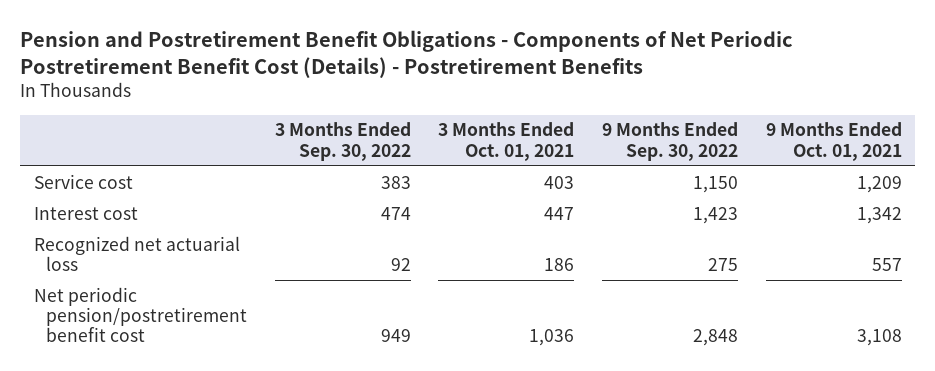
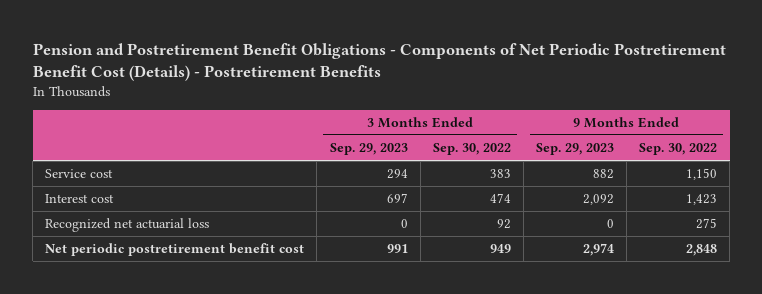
[438,122,575,161] 3 Months Ended Oct. 01, 2021 -> none
[765,122,902,161] 9 Months Ended Oct. 01, 2021 -> none
none -> [329,143,408,156] Sep. 29, 2023
none -> [535,143,614,156] Sep. 29, 2023
[33,286,248,343] Net periodic pension/postretirement benefit cost -> [45,243,305,257] Net periodic postretirement benefit cost

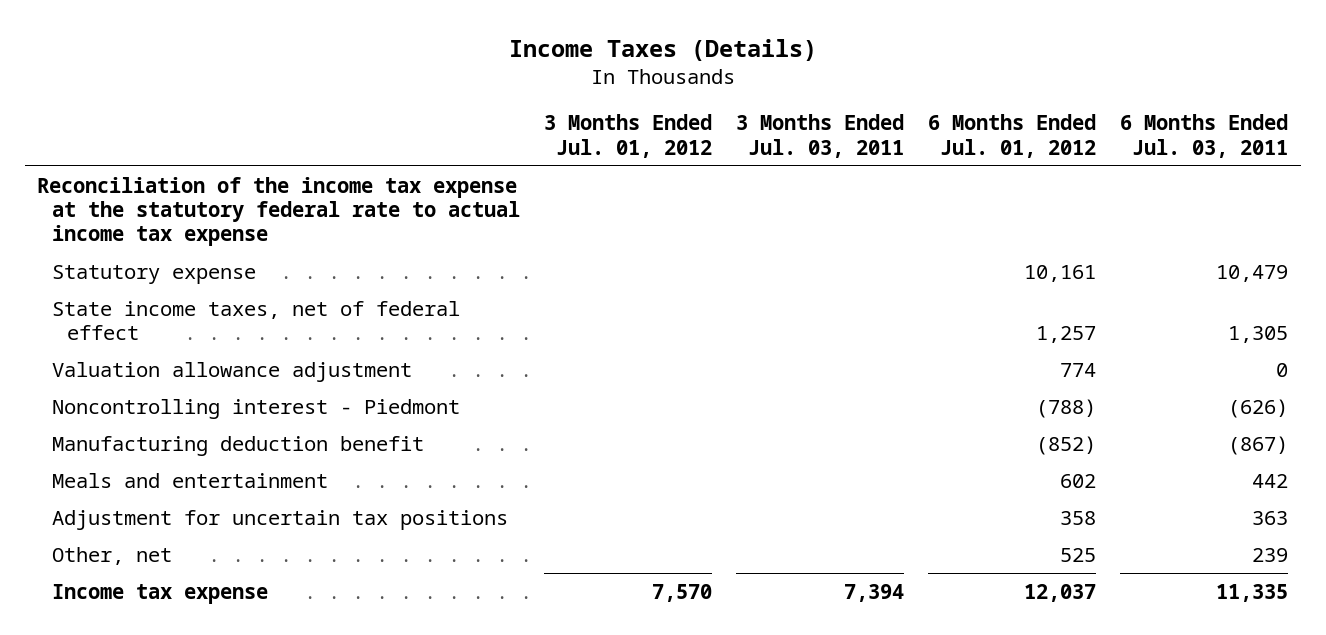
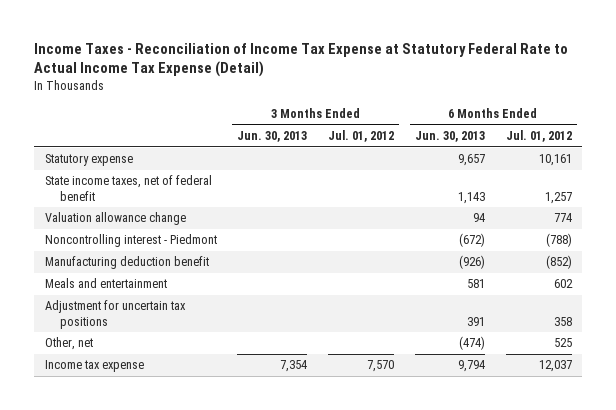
[508,38,817,61] Income Taxes (Details) -> [34,42,569,78] Income Taxes - Reconciliation of Income Tax Expense at Statutory Federal Rate to Actual Income Tax Expense (Detail)
[736,114,905,158] 3 Months Ended Jul. 03, 2011 -> none
[1120,114,1289,158] 6 Months Ended Jul. 03, 2011 -> none
none -> [237,130,308,142] Jun. 30, 2013
none -> [414,130,485,142] Jun. 30, 2013
[37,176,521,247] Reconciliation of the income tax expense at the statutory federal rate to actual income tax expense -> none
[52,300,461,341] State income taxes, net of federal effect -> [44,175,212,201] State income taxes, net of federal benefit
[52,361,413,382] Valuation allowance adjustment -> [44,212,186,226] Valuation allowance change

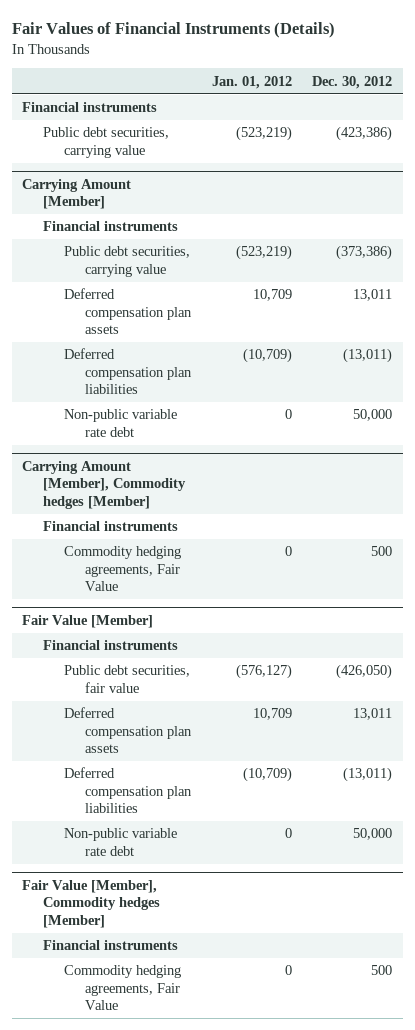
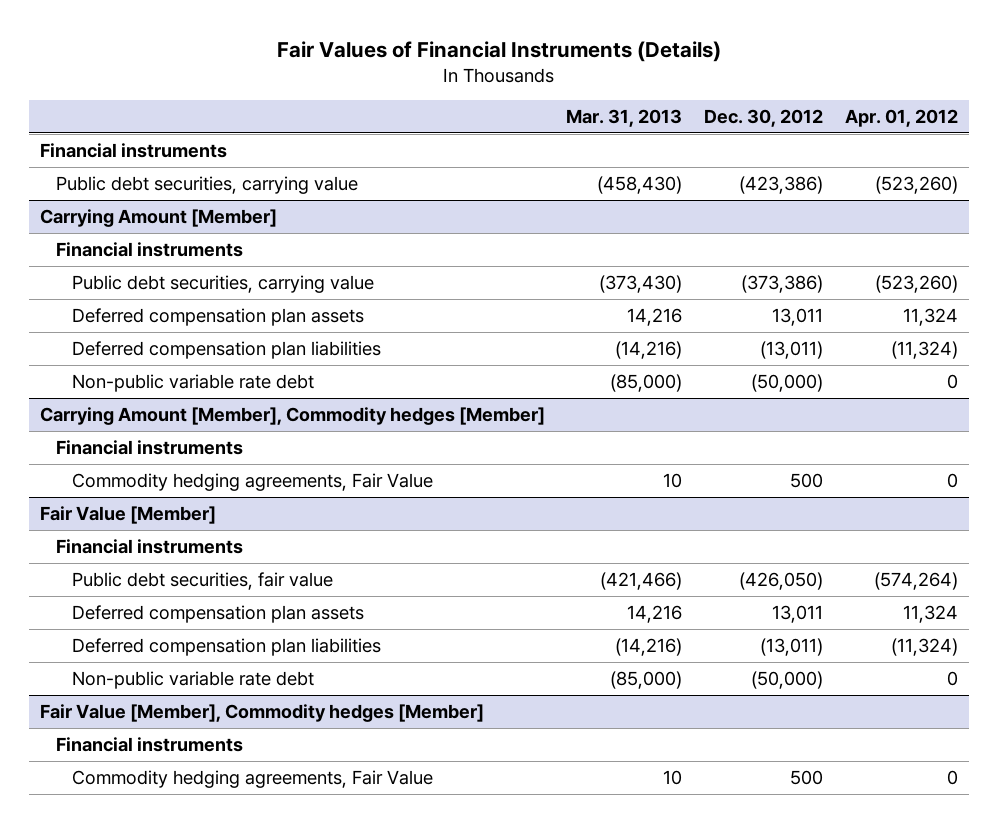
[211,75,292,89] Jan. 01, 2012 -> none
none -> [566,109,683,128] Mar. 31, 2013
none -> [845,109,959,128] Apr. 01, 2012
[353,409,393,422] 50,000 -> [751,373,824,392] (50,000)
[353,828,393,841] 50,000 -> [751,670,824,689] (50,000)

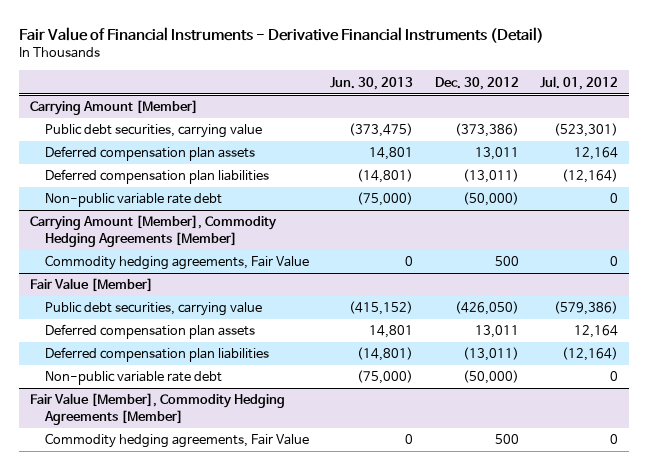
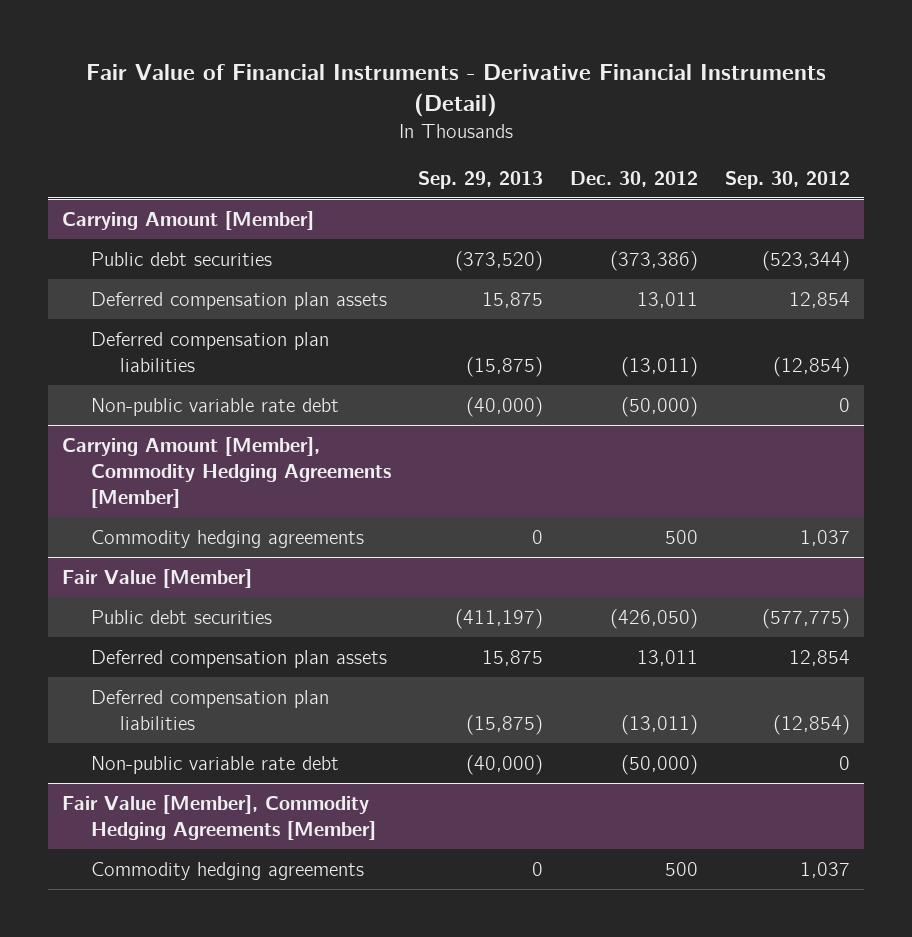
[330,76,414,90] Jun. 30, 2013 -> none
[540,75,619,90] Jul. 01, 2012 -> none
none -> [418,170,544,189] Sep. 29, 2013
none -> [725,170,851,189] Sep. 30, 2012
[44,124,262,139] Public debt securities, carrying value -> [91,251,273,266] Public debt securities
[44,255,309,271] Commodity hedging agreements, Fair Value -> [91,529,365,548] Commodity hedging agreements
[44,302,262,317] Public debt securities, carrying value -> [91,609,273,624] Public debt securities
[44,433,309,449] Commodity hedging agreements, Fair Value -> [91,861,365,880] Commodity hedging agreements

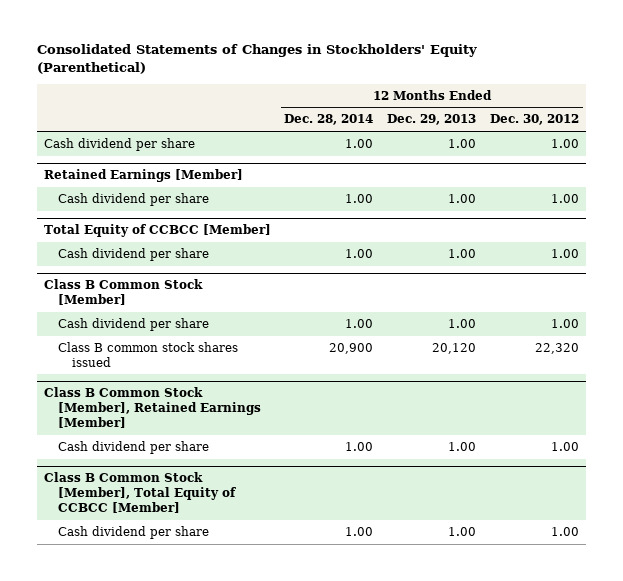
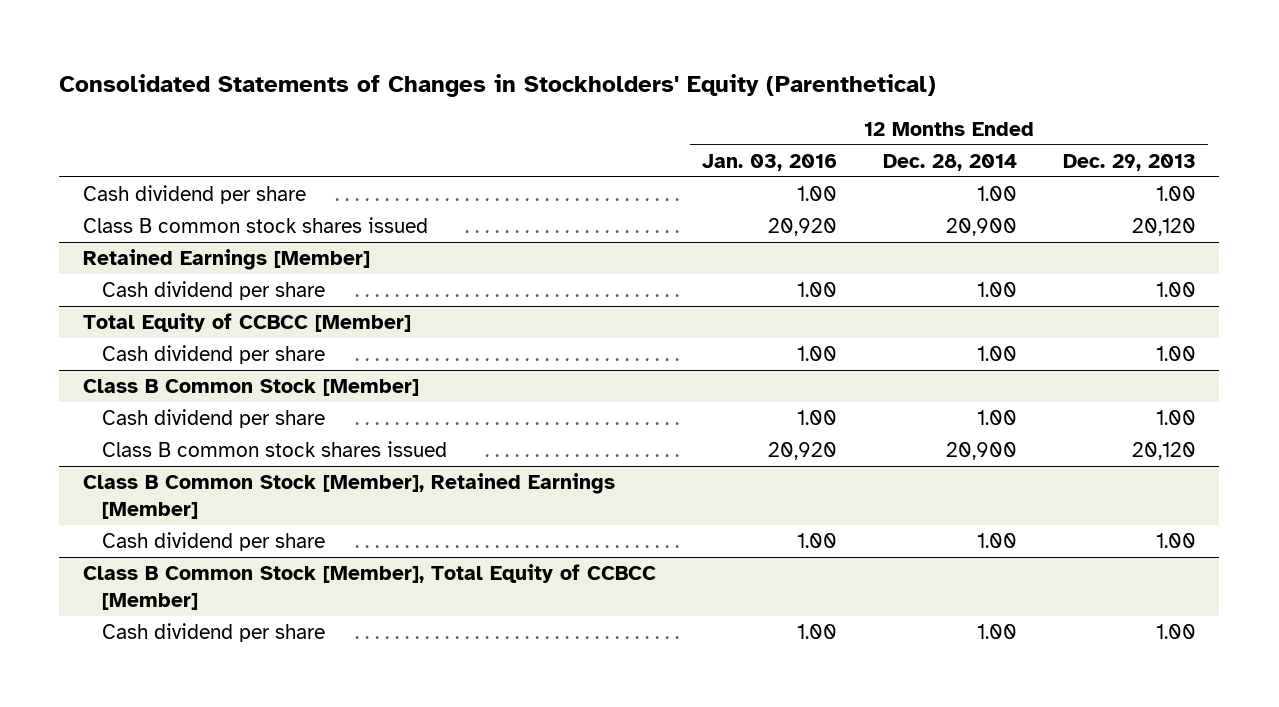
[490,114,580,126] Dec. 30, 2012 -> none
none -> [701,153,837,171] Jan. 03, 2016
none -> [82,217,428,234] Class B common stock shares issued

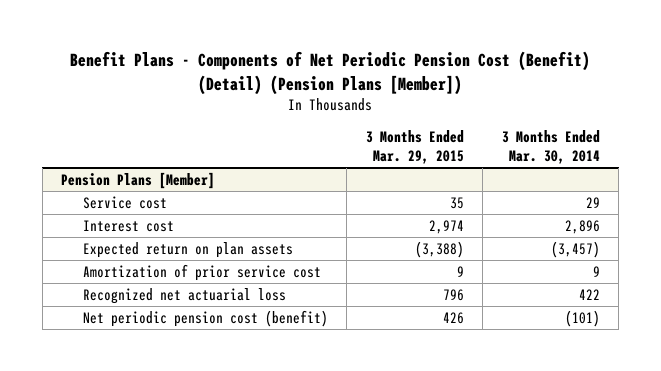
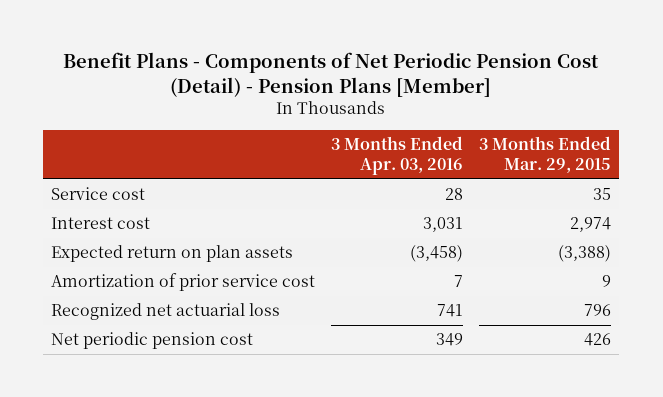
[70,50,591,95] Benefit Plans - Components of Net Periodic Pension Cost (Benefit) (Detail) (Pension Plans [Member]) -> [63,51,600,97] Benefit Plans - Components of Net Periodic Pension Cost (Detail) - Pension Plans [Member]
[501,130,600,164] 3 Months Ended Mar. 30, 2014 -> none
none -> [331,136,464,175] 3 Months Ended Apr. 03, 2016
[61,171,216,189] Pension Plans [Member] -> none
[82,309,328,327] Net periodic pension cost (benefit) -> [51,332,254,350] Net periodic pension cost

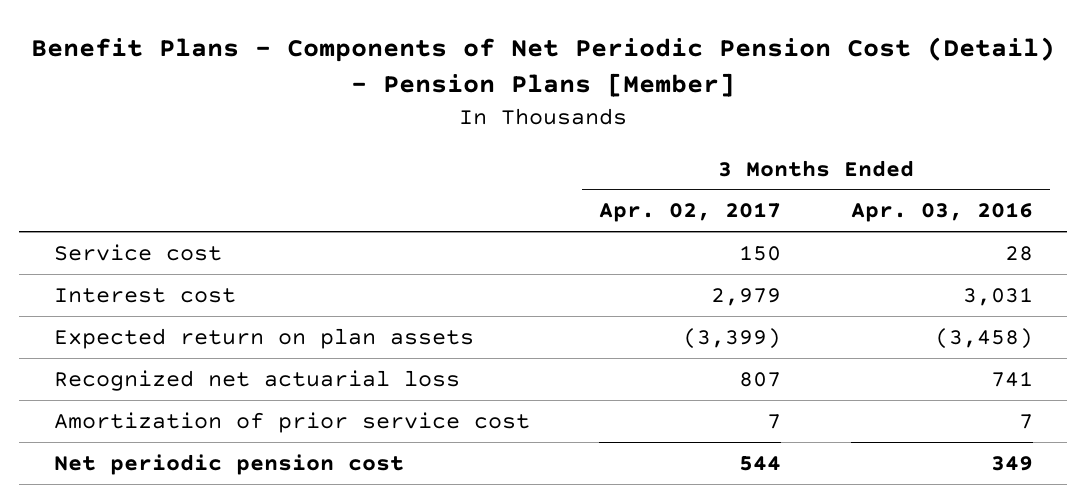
[479,136,612,173] 3 Months Ended Mar. 29, 2015 -> none
none -> [599,202,782,223] Apr. 02, 2017
[51,273,316,292] Amortization of prior service cost -> [53,411,530,433] Amortization of prior service cost

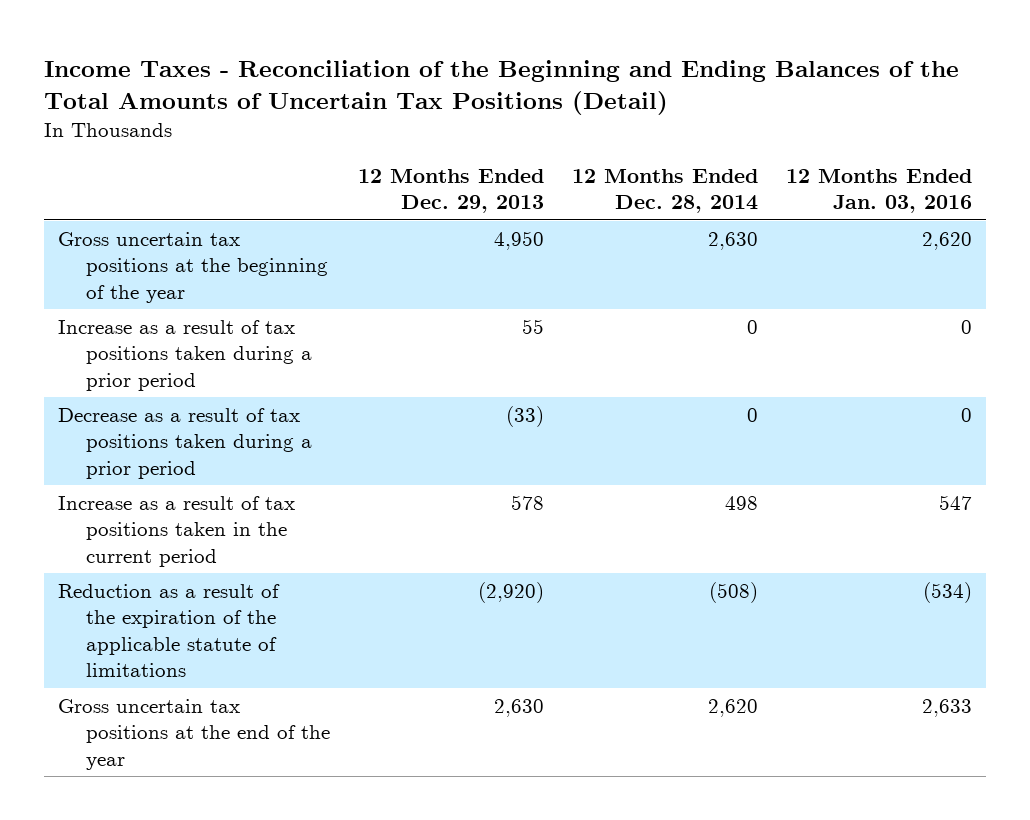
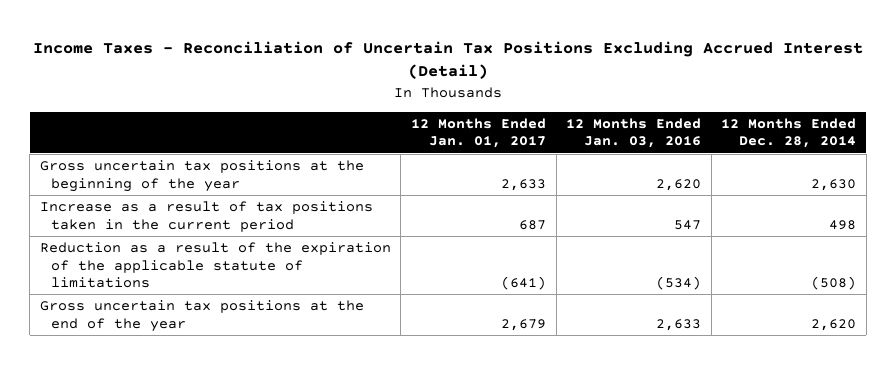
[44,59,960,115] Income Taxes - Reconciliation of the Beginning and Ending Balances of the Total Amounts of Uncertain Tax Positions (Detail) -> [33,41,864,80] Income Taxes - Reconciliation of Uncertain Tax Positions Excluding Accrued Interest (Detail)
[357,168,544,214] 12 Months Ended Dec. 29, 2013 -> none
none -> [411,117,547,149] 12 Months Ended Jan. 01, 2017
[58,319,313,391] Increase as a result of tax positions taken during a prior period -> none
[58,407,313,479] Decrease as a result of tax positions taken during a prior period -> none

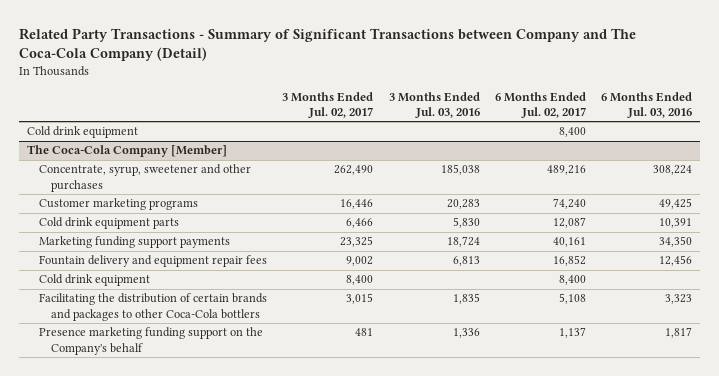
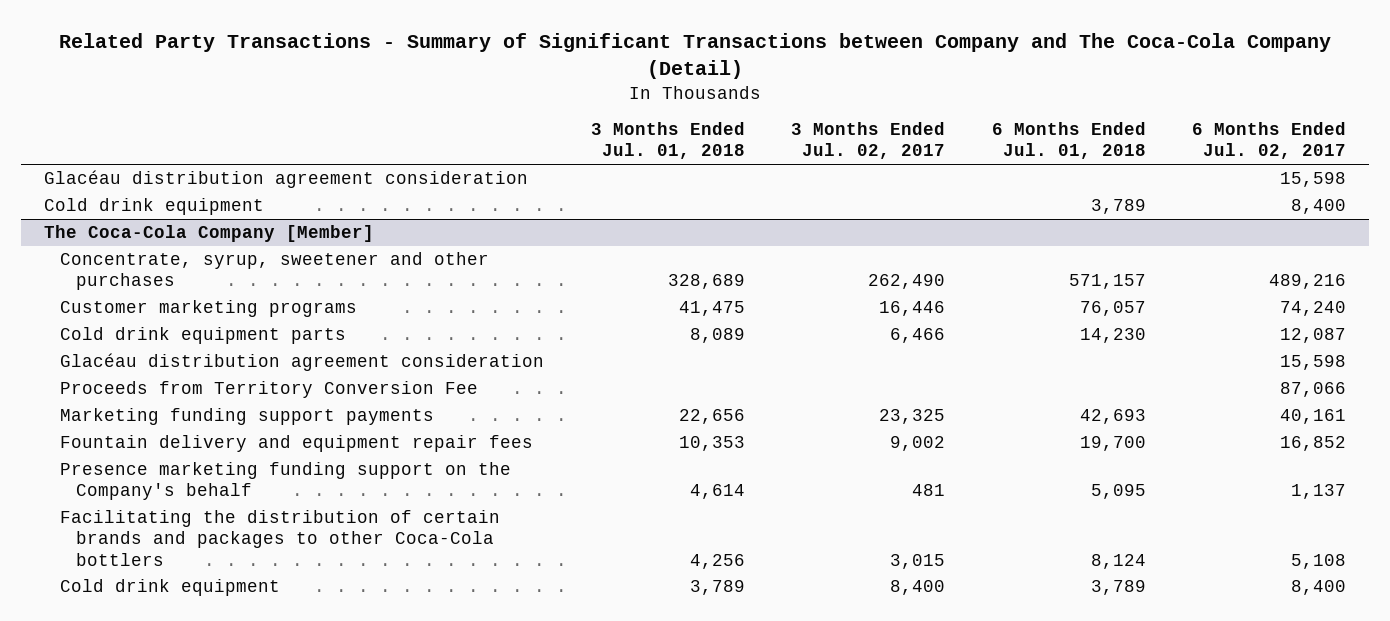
[388,91,480,118] 3 Months Ended Jul. 03, 2016 -> none
[601,91,693,118] 6 Months Ended Jul. 03, 2016 -> none
none -> [590,122,745,160] 3 Months Ended Jul. 01, 2018
none -> [991,122,1146,160] 6 Months Ended Jul. 01, 2018
none -> [44,170,529,189] Glacéau distribution agreement consideration
none -> [59,353,544,372] Glacéau distribution agreement consideration
none -> [59,381,478,399] Proceeds from Territory Conversion Fee
[39,293,268,321] Facilitating the distribution of certain brands and packages to other Coca-Cola bottlers -> [59,510,500,566] Facilitating the distribution of certain brands and packages to other Coca-Cola bottlers
[39,274,151,287] Cold drink equipment -> [59,579,280,597] Cold drink equipment

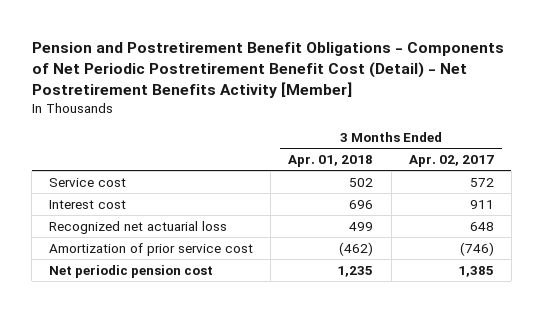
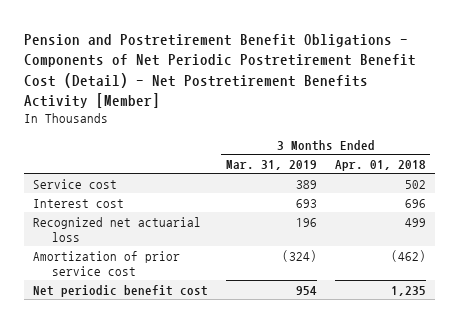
[408,155,494,168] Apr. 02, 2017 -> none
none -> [225,159,317,170] Mar. 31, 2019
[49,264,214,278] Net periodic pension cost -> [32,284,208,297] Net periodic benefit cost

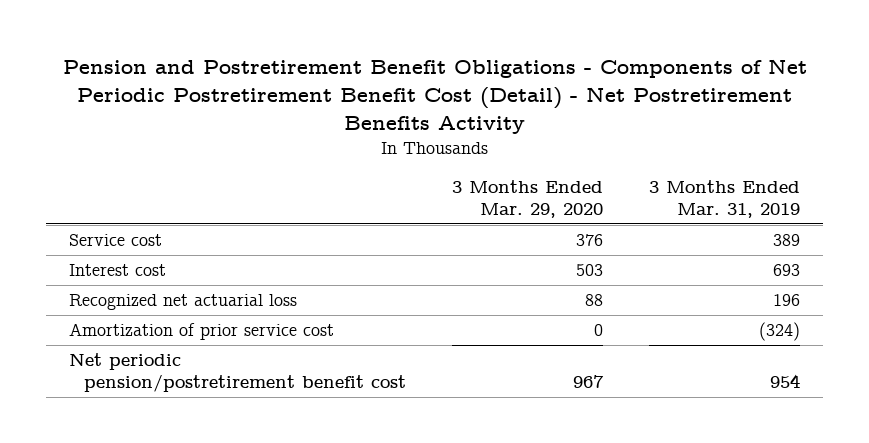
[23,34,416,108] Pension and Postretirement Benefit Obligations - Components of Net Periodic Postretirement Benefit Cost (Detail) - Net Postretirement Benefits Activity [Member] -> [62,58,807,134] Pension and Postretirement Benefit Obligations - Components of Net Periodic Postretirement Benefit Cost (Detail) - Net Postretirement Benefits Activity
[334,159,426,171] Apr. 01, 2018 -> none
none -> [452,180,604,219] 3 Months Ended Mar. 29, 2020
[32,284,208,297] Net periodic benefit cost -> [68,352,406,393] Net periodic pension/postretirement benefit cost

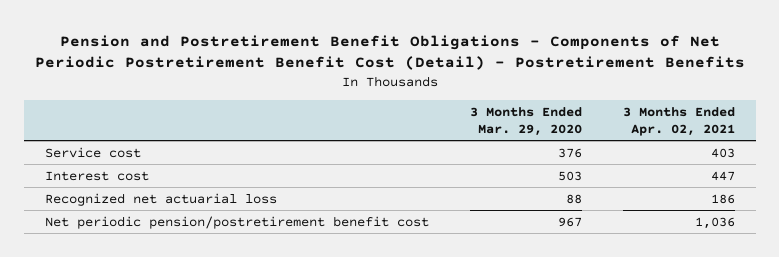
[62,58,807,134] Pension and Postretirement Benefit Obligations - Components of Net Periodic Postretirement Benefit Cost (Detail) - Net Postretirement Benefits Activity -> [34,34,745,71] Pension and Postretirement Benefit Obligations - Components of Net Periodic Postretirement Benefit Cost (Detail) - Postretirement Benefits
[649,180,801,219] 3 Months Ended Mar. 31, 2019 -> none
none -> [622,106,735,136] 3 Months Ended Apr. 02, 2021
[68,322,334,340] Amortization of prior service cost -> none

